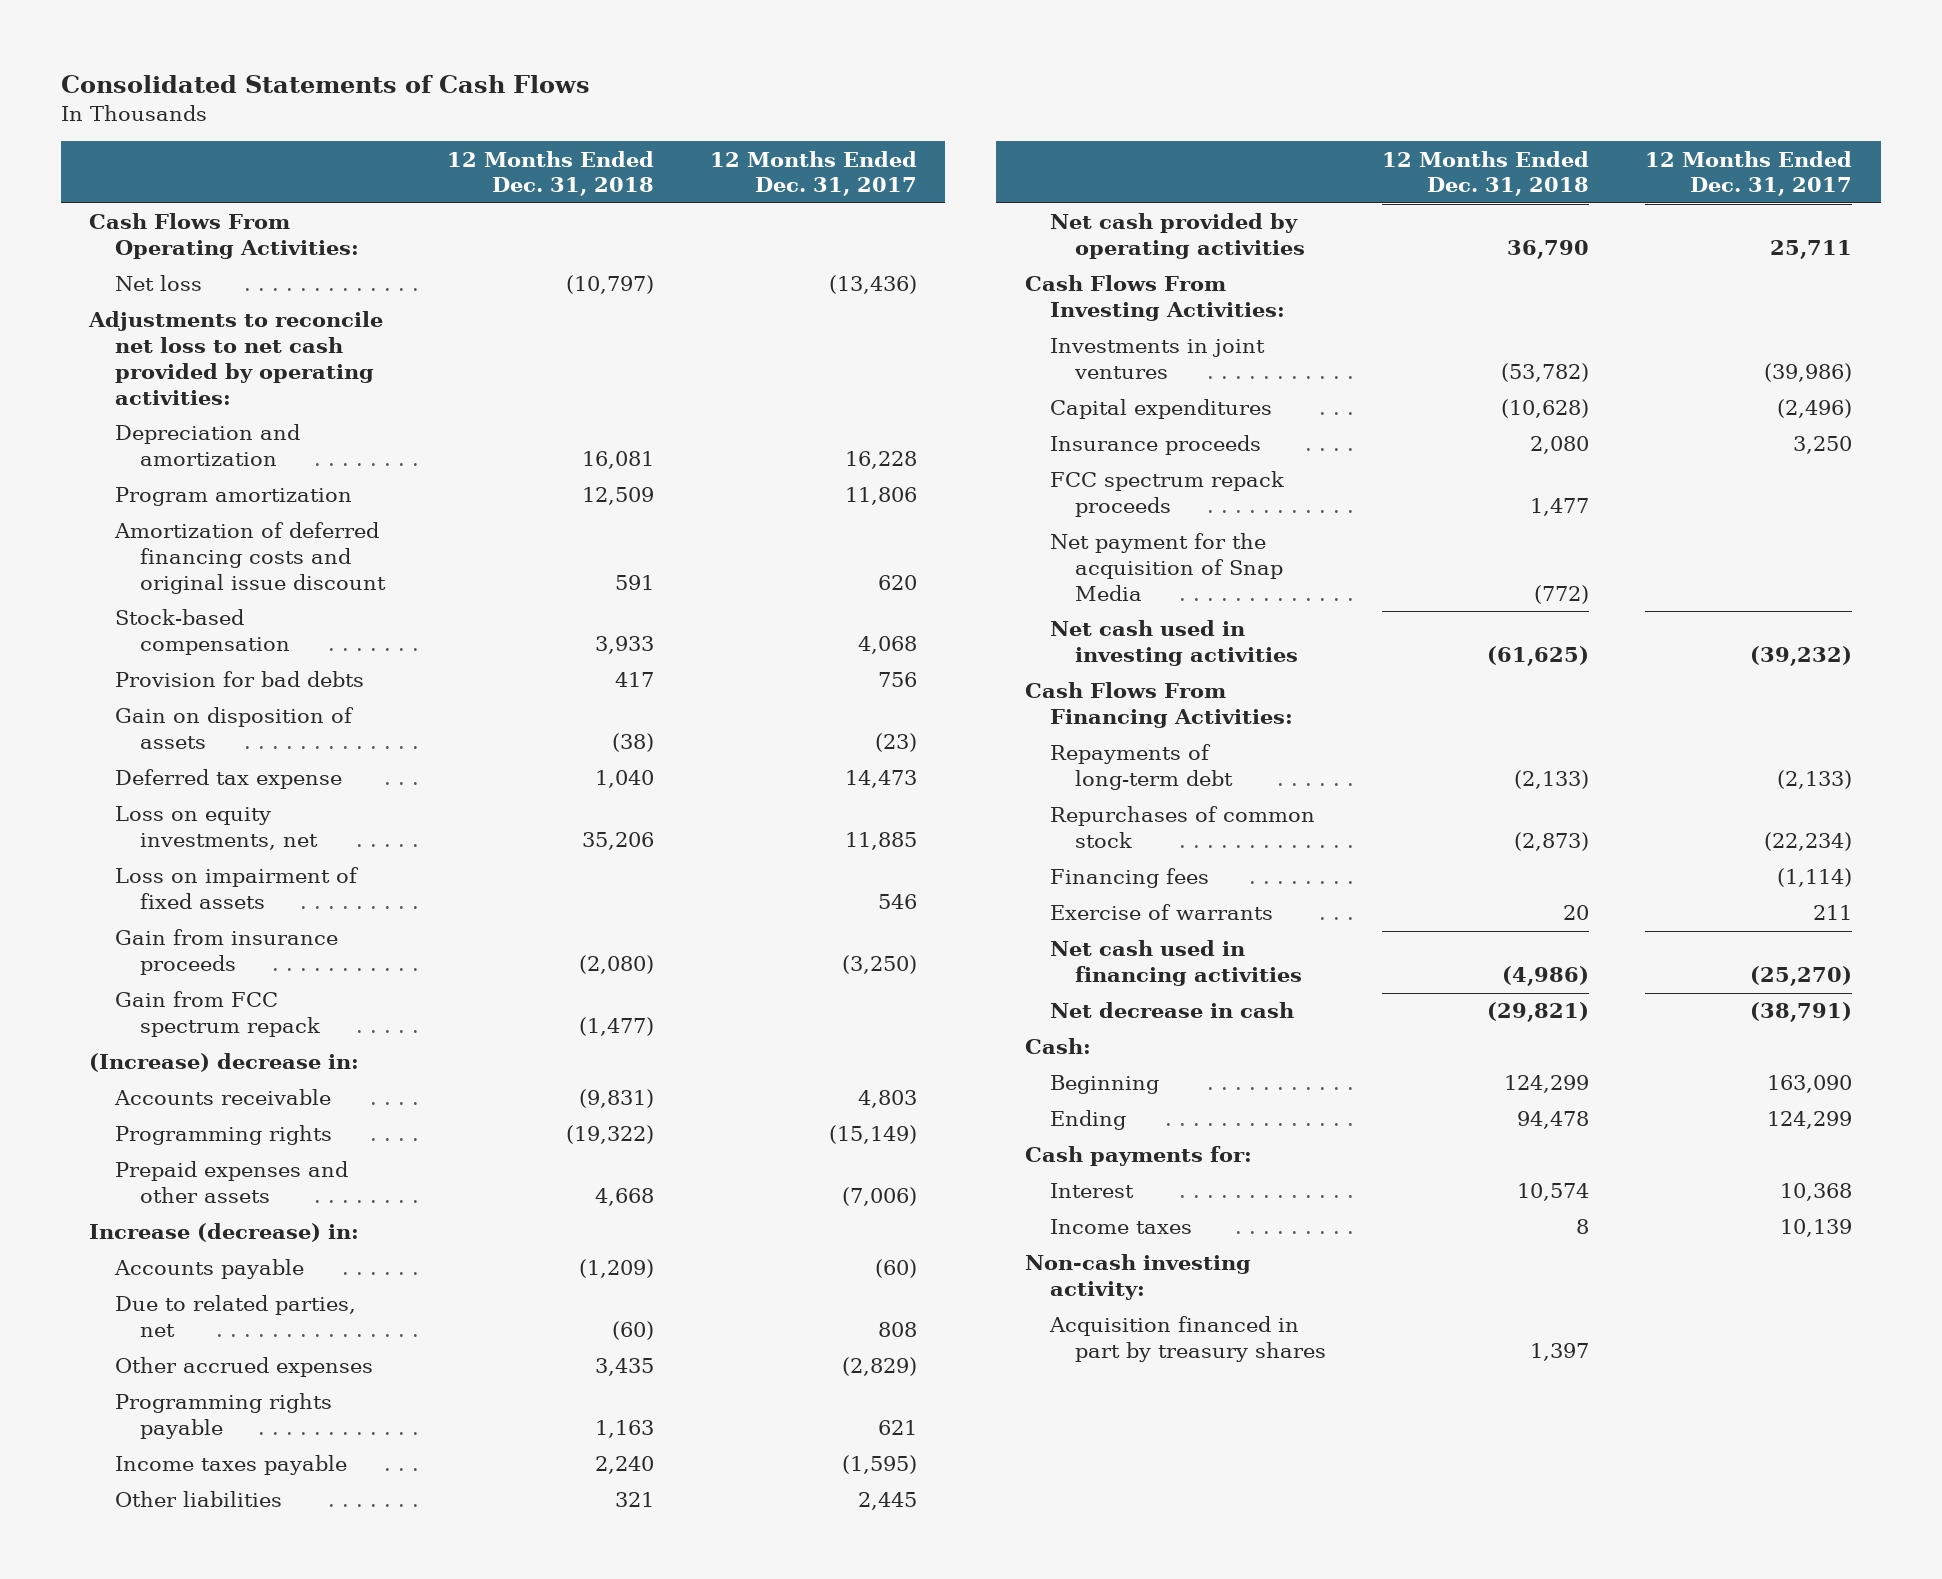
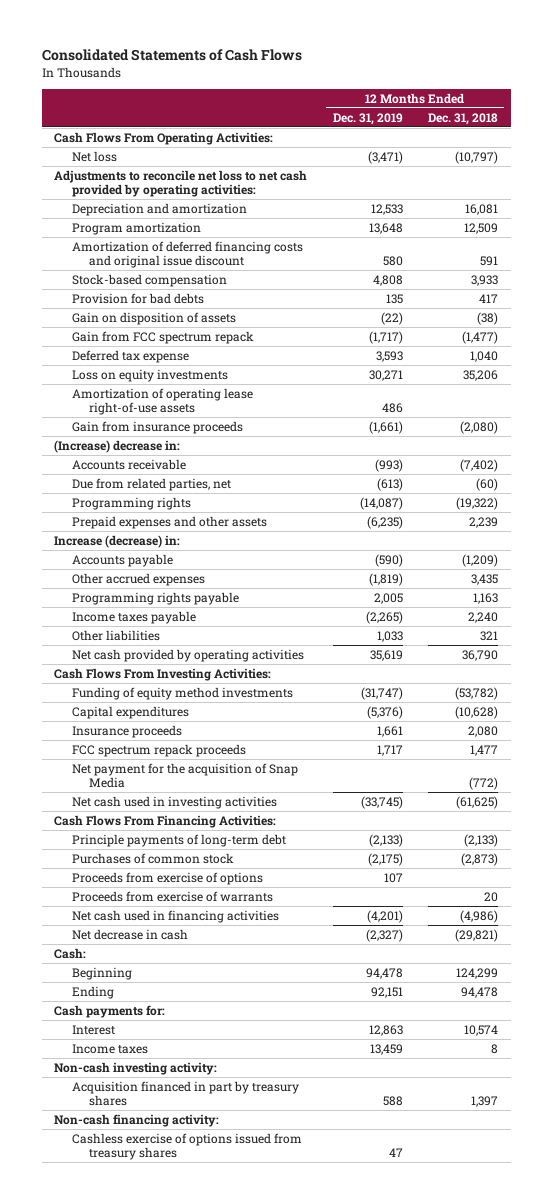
[710,150,918,197] 12 Months Ended Dec. 31, 2017 -> none
none -> [332,112,403,125] Dec. 31, 2019
[114,991,320,1038] Gain from FCC spectrum repack -> [71,330,254,344] Gain from FCC spectrum repack
[114,867,359,910] Loss on impairment of fixed assets -> none
[114,806,318,851] Loss on equity investments, net -> [71,368,228,382] Loss on equity investments
none -> [71,387,253,416] Amortization of operating lease right-of-use assets
[579,1089,655,1109] (9,831) -> [459,458,498,472] (7,402)
none -> [71,477,231,491] Due from related parties, net
[595,1188,655,1207] 4,668 -> [468,516,498,528] 2,239
[114,1295,356,1338] Due to related parties, net -> none
[1049,338,1265,380] Investments in joint ventures -> [71,686,293,700] Funding of equity method investments
[1049,868,1209,889] Financing fees -> none
[1049,744,1234,791] Repayments of long-term debt -> [71,833,286,847] Principle payments of long-term debt
[1049,806,1315,849] Repurchases of common stock -> [71,852,234,864] Purchases of common stock
none -> [71,871,263,885] Proceeds from exercise of options
[1049,904,1273,921] Exercise of warrants -> [71,890,273,902] Proceeds from exercise of warrants
none -> [54,1113,220,1127] Non-cash financing activity:
none -> [71,1132,302,1161] Cashless exercise of options issued from treasury shares

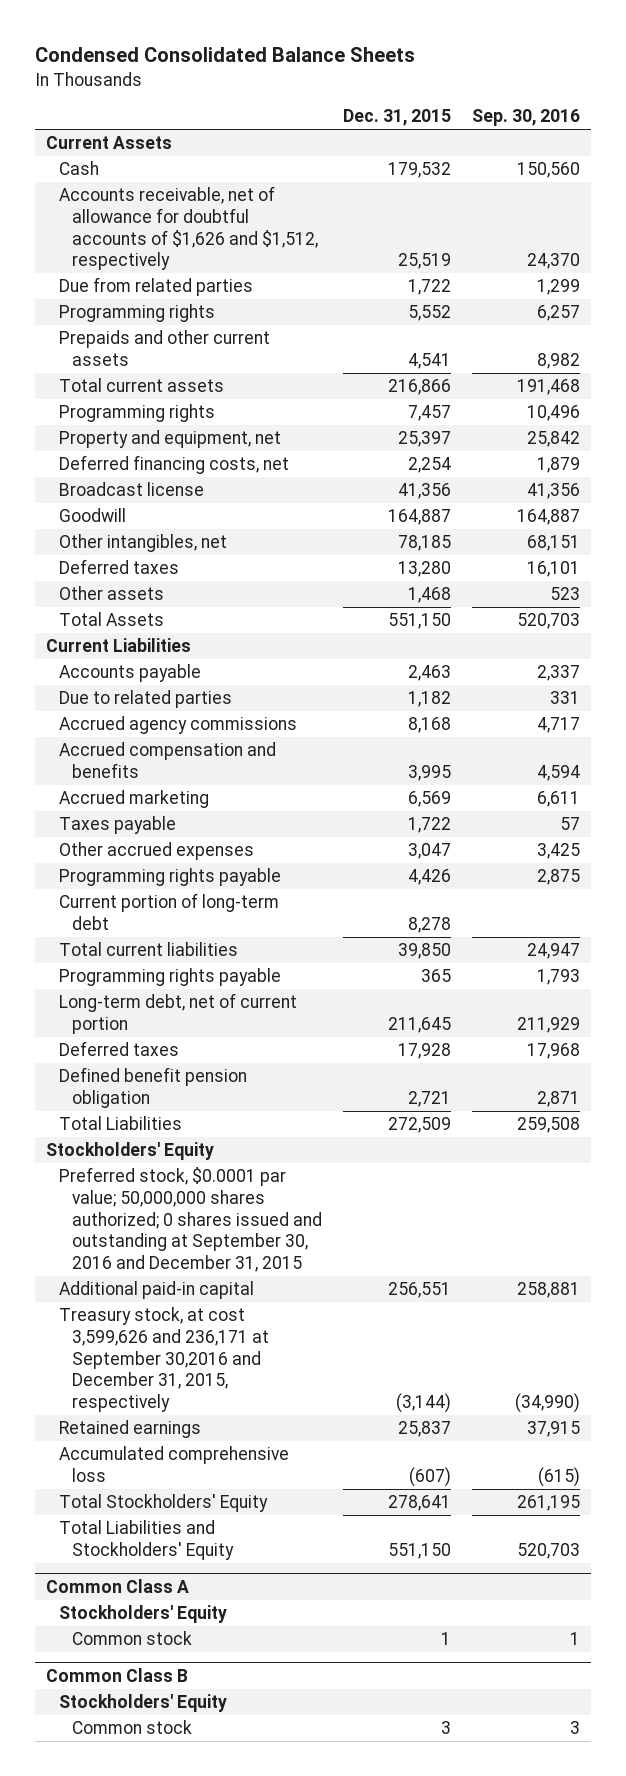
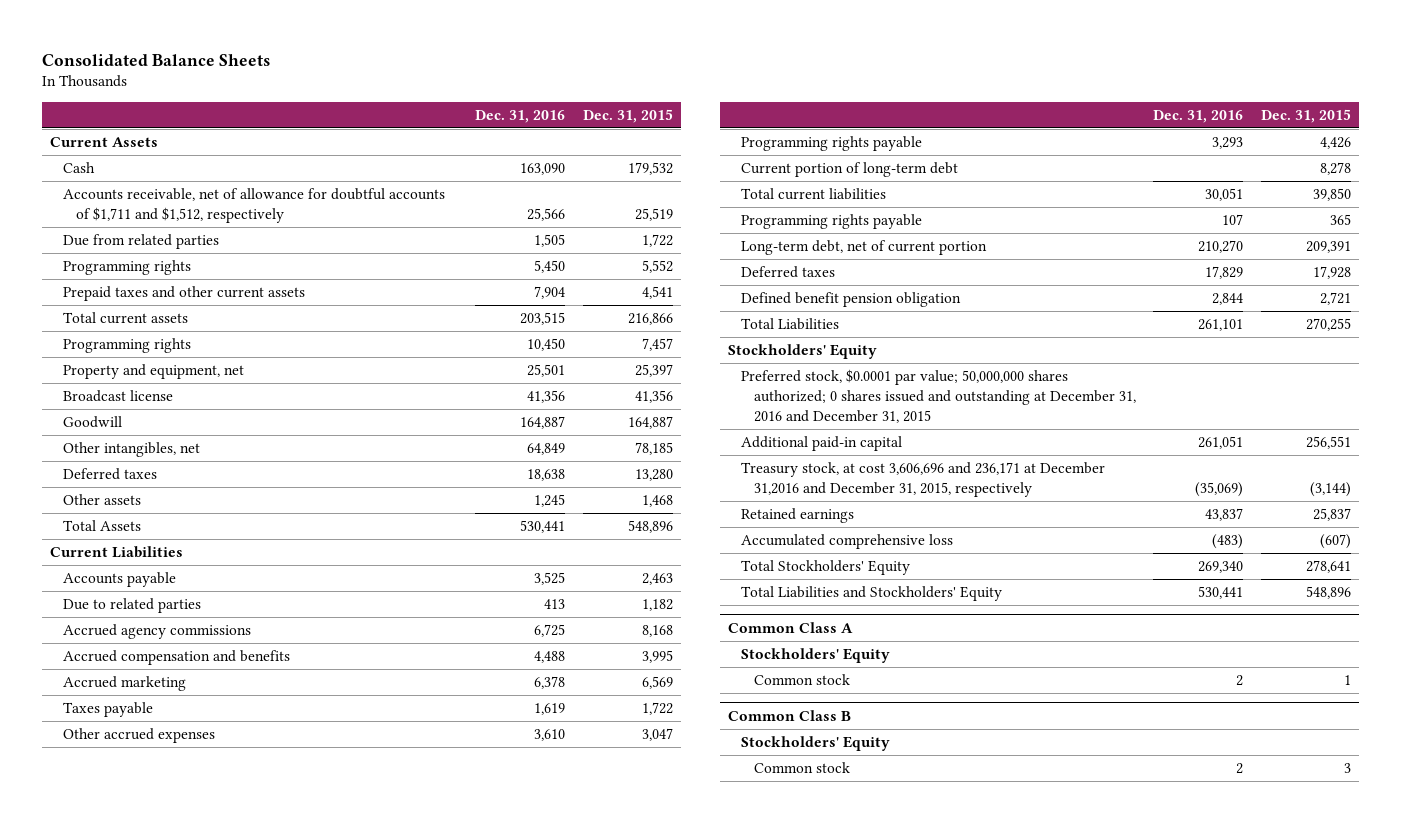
[35,47,416,63] Condensed Consolidated Balance Sheets -> [41,53,270,66] Consolidated Balance Sheets
[472,109,581,127] Sep. 30, 2016 -> none
none -> [475,109,566,123] Dec. 31, 2016
[58,186,318,271] Accounts receivable, net of allowance for doubtful accounts of $1,626 and $1,512, respectively -> [63,188,446,224] Accounts receivable, net of allowance for doubtful accounts of $1,711 and $1,512, respectively
[58,330,270,366] Prepaids and other current assets -> [63,286,306,302] Prepaid taxes and other current assets
[58,455,289,475] Deferred financing costs, net -> none
[388,613,452,630] 551,150 -> [627,520,673,534] 548,896
[388,1016,452,1033] 211,645 -> [1305,241,1351,254] 209,391
[388,1117,452,1134] 272,509 -> [1305,318,1351,332] 270,255
[58,1167,322,1272] Preferred stock, $0.0001 par value; 50,000,000 shares authorized; 0 shares issued and outstanding at September 30, 2016 and December 31, 2015 -> [741,369,1137,423] Preferred stock, $0.0001 par value; 50,000,000 shares authorized; 0 shares issued and outstanding at December 31, 2016 and December 31, 2015
[58,1307,269,1412] Treasury stock, at cost 3,599,626 and 236,171 at September 30,2016 and December 31, 2015, respectively -> [741,462,1106,498] Treasury stock, at cost 3,606,696 and 236,171 at December 31,2016 and December 31, 2015, respectively
[388,1542,452,1559] 551,150 -> [1305,586,1351,600] 548,896

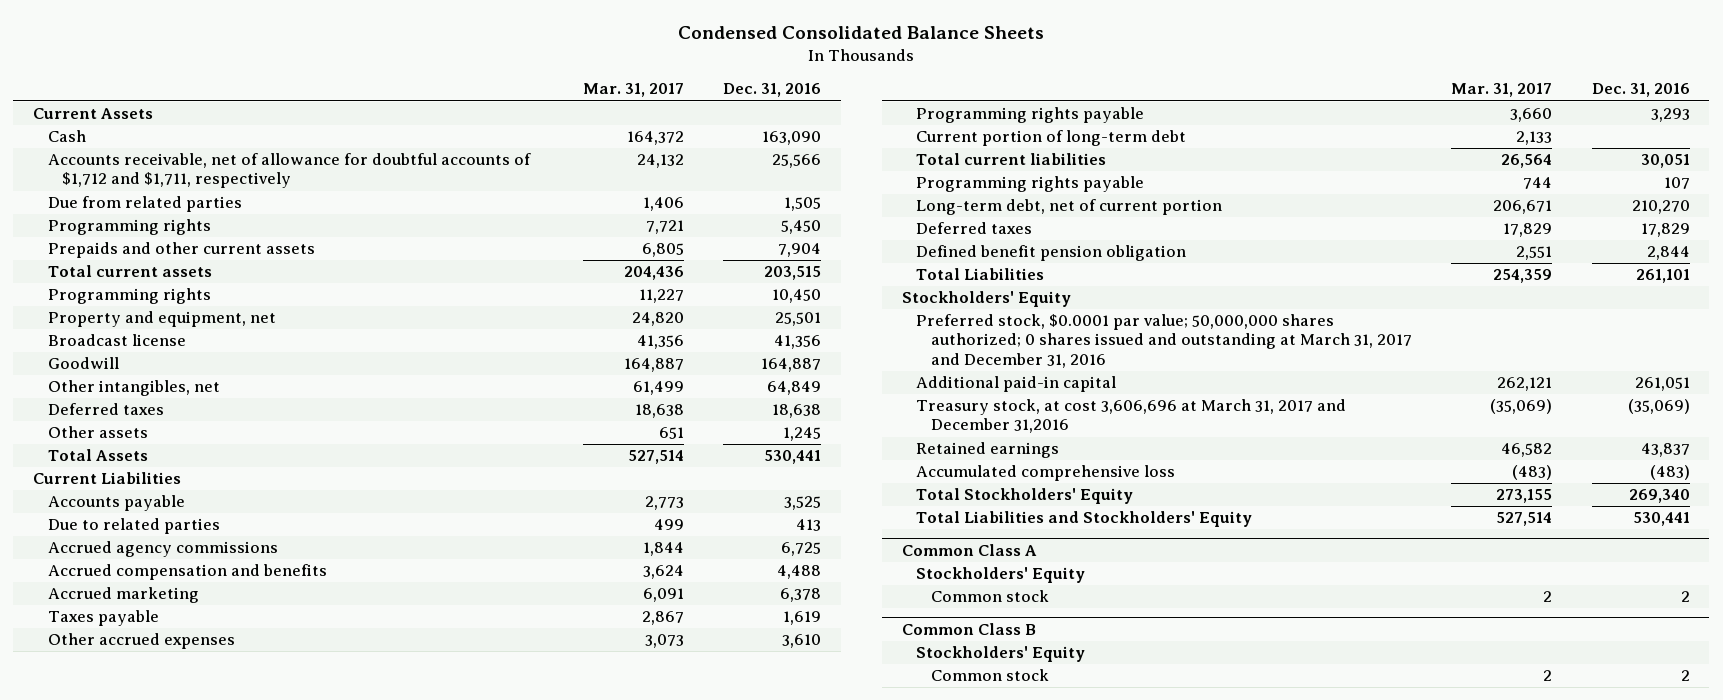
[41,53,270,66] Consolidated Balance Sheets -> [678,25,1045,39] Condensed Consolidated Balance Sheets
[582,108,673,123] Dec. 31, 2015 -> none
none -> [582,83,684,98] Mar. 31, 2017
[63,188,446,224] Accounts receivable, net of allowance for doubtful accounts of $1,711 and $1,512, respectively -> [47,153,531,189] Accounts receivable, net of allowance for doubtful accounts of $1,712 and $1,711, respectively
[63,286,306,302] Prepaid taxes and other current assets -> [47,242,315,259] Prepaids and other current assets
[741,369,1137,423] Preferred stock, $0.0001 par value; 50,000,000 shares authorized; 0 shares issued and outstanding at December 31, 2016 and December 31, 2015 -> [916,314,1412,368] Preferred stock, $0.0001 par value; 50,000,000 shares authorized; 0 shares issued and outstanding at March 31, 2017 and December 31, 2016
[741,462,1106,498] Treasury stock, at cost 3,606,696 and 236,171 at December 31,2016 and December 31, 2015, respectively -> [916,399,1347,434] Treasury stock, at cost 3,606,696 at March 31, 2017 and December 31,2016

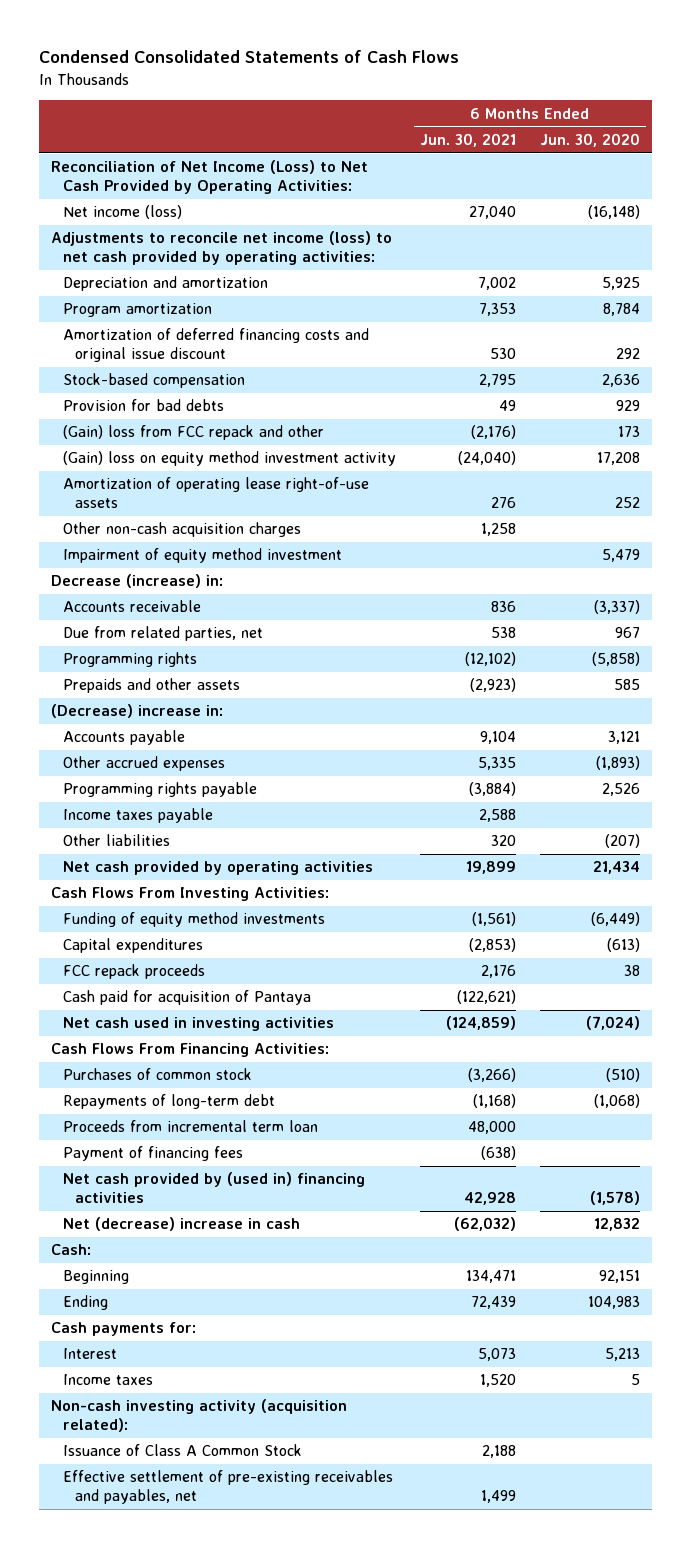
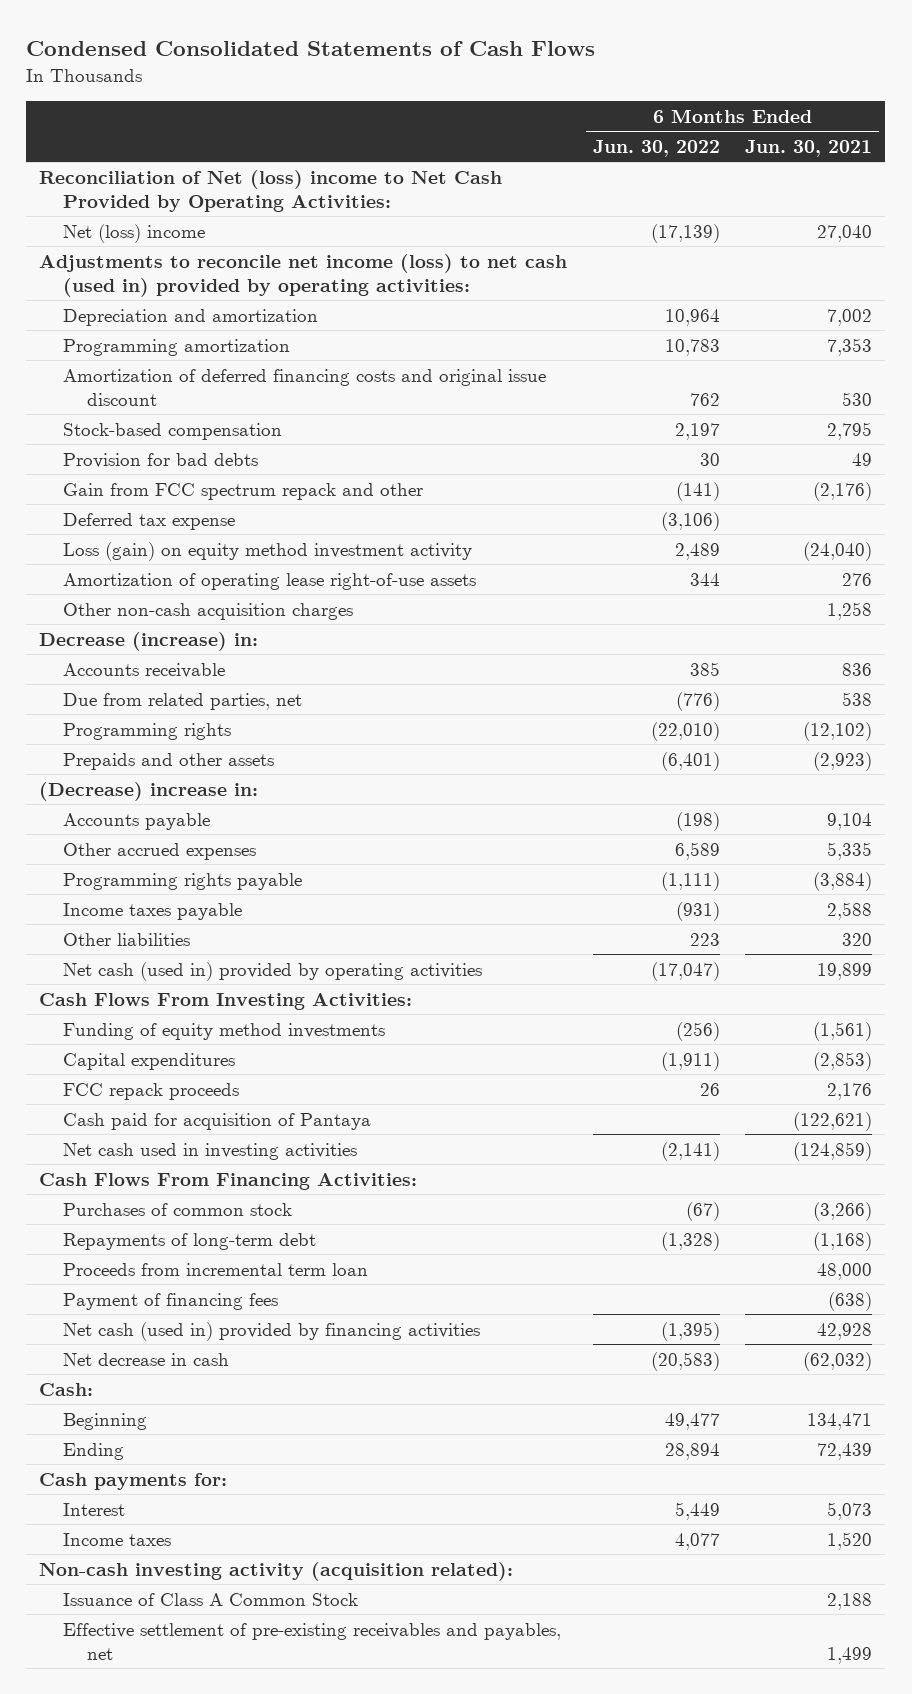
[539,133,640,148] Jun. 30, 2020 -> none
none -> [592,139,720,157] Jun. 30, 2022
[50,160,368,194] Reconciliation of Net Income (Loss) to Net Cash Provided by Operating Activities: -> [39,169,503,212] Reconciliation of Net (loss) income to Net Cash Provided by Operating Activities:
[62,205,182,220] Net income (loss) -> [63,223,206,243] Net (loss) income
[50,231,392,265] Adjustments to reconcile net income (loss) to net cash provided by operating activities: -> [39,253,568,297] Adjustments to reconcile net income (loss) to net cash (used in) provided by operating activities:
[62,303,212,318] Program amortization -> [63,338,291,356] Programming amortization
[62,425,324,441] (Gain) loss from FCC repack and other -> [63,482,424,500] Gain from FCC spectrum repack and other
none -> [63,512,236,530] Deferred tax expense
[62,451,396,467] (Gain) loss on equity method investment activity -> [63,541,473,561] Loss (gain) on equity method investment activity
[62,548,342,564] Impairment of equity method investment -> none
[62,861,373,876] Net cash provided by operating activities -> [63,961,483,981] Net cash (used in) provided by operating activities
[62,1172,365,1203] Net cash provided by (used in) financing activities -> [63,1321,481,1341] Net cash (used in) provided by financing activities
[62,1217,300,1232] Net (decrease) increase in cash -> [63,1352,230,1366] Net decrease in cash

